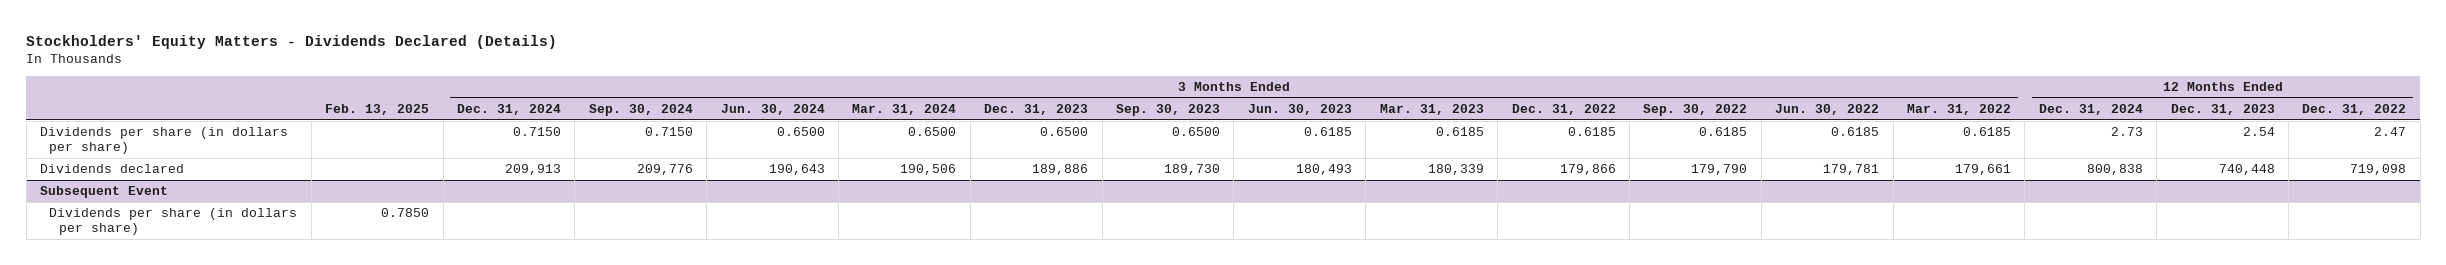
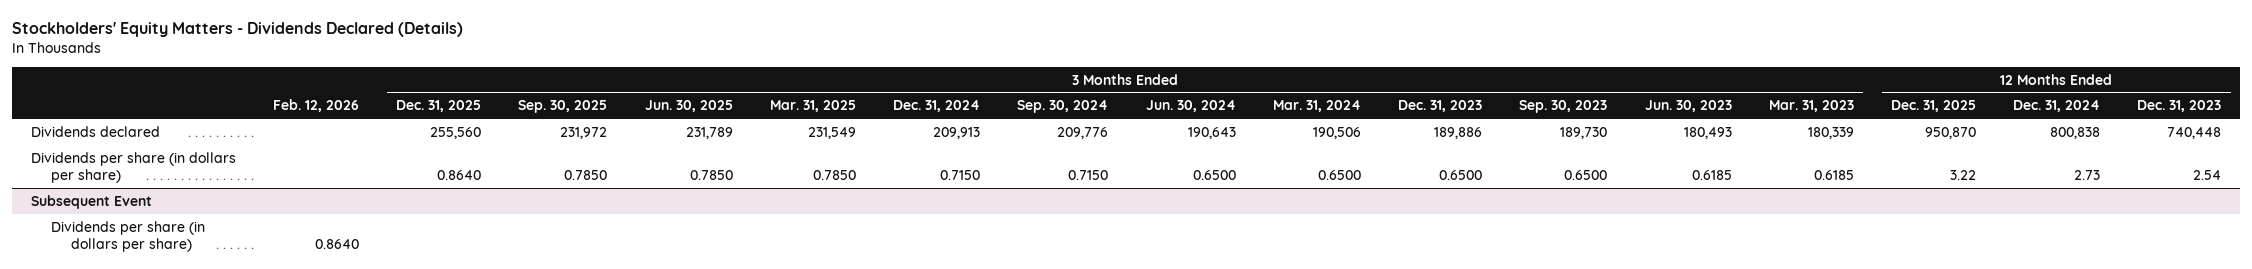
[325,104,430,116] Feb. 13, 2025 -> none
[1511,104,1616,116] Dec. 31, 2022 -> none
[1643,104,1748,117] Sep. 30, 2022 -> none
[1775,104,1880,116] Jun. 30, 2022 -> none
[1906,104,2011,116] Mar. 31, 2022 -> none
[2302,104,2407,116] Dec. 31, 2022 -> none
none -> [272,99,359,113] Feb. 12, 2026
none -> [396,100,482,113] Dec. 31, 2025
none -> [518,100,608,114] Sep. 30, 2025
none -> [644,100,733,113] Jun. 30, 2025
none -> [769,100,856,113] Mar. 31, 2025
none -> [1890,100,1976,113] Dec. 31, 2025
[39,127,288,155] Dividends per share (in dollars per share) -> [30,151,236,184] Dividends per share (in dollars per share)

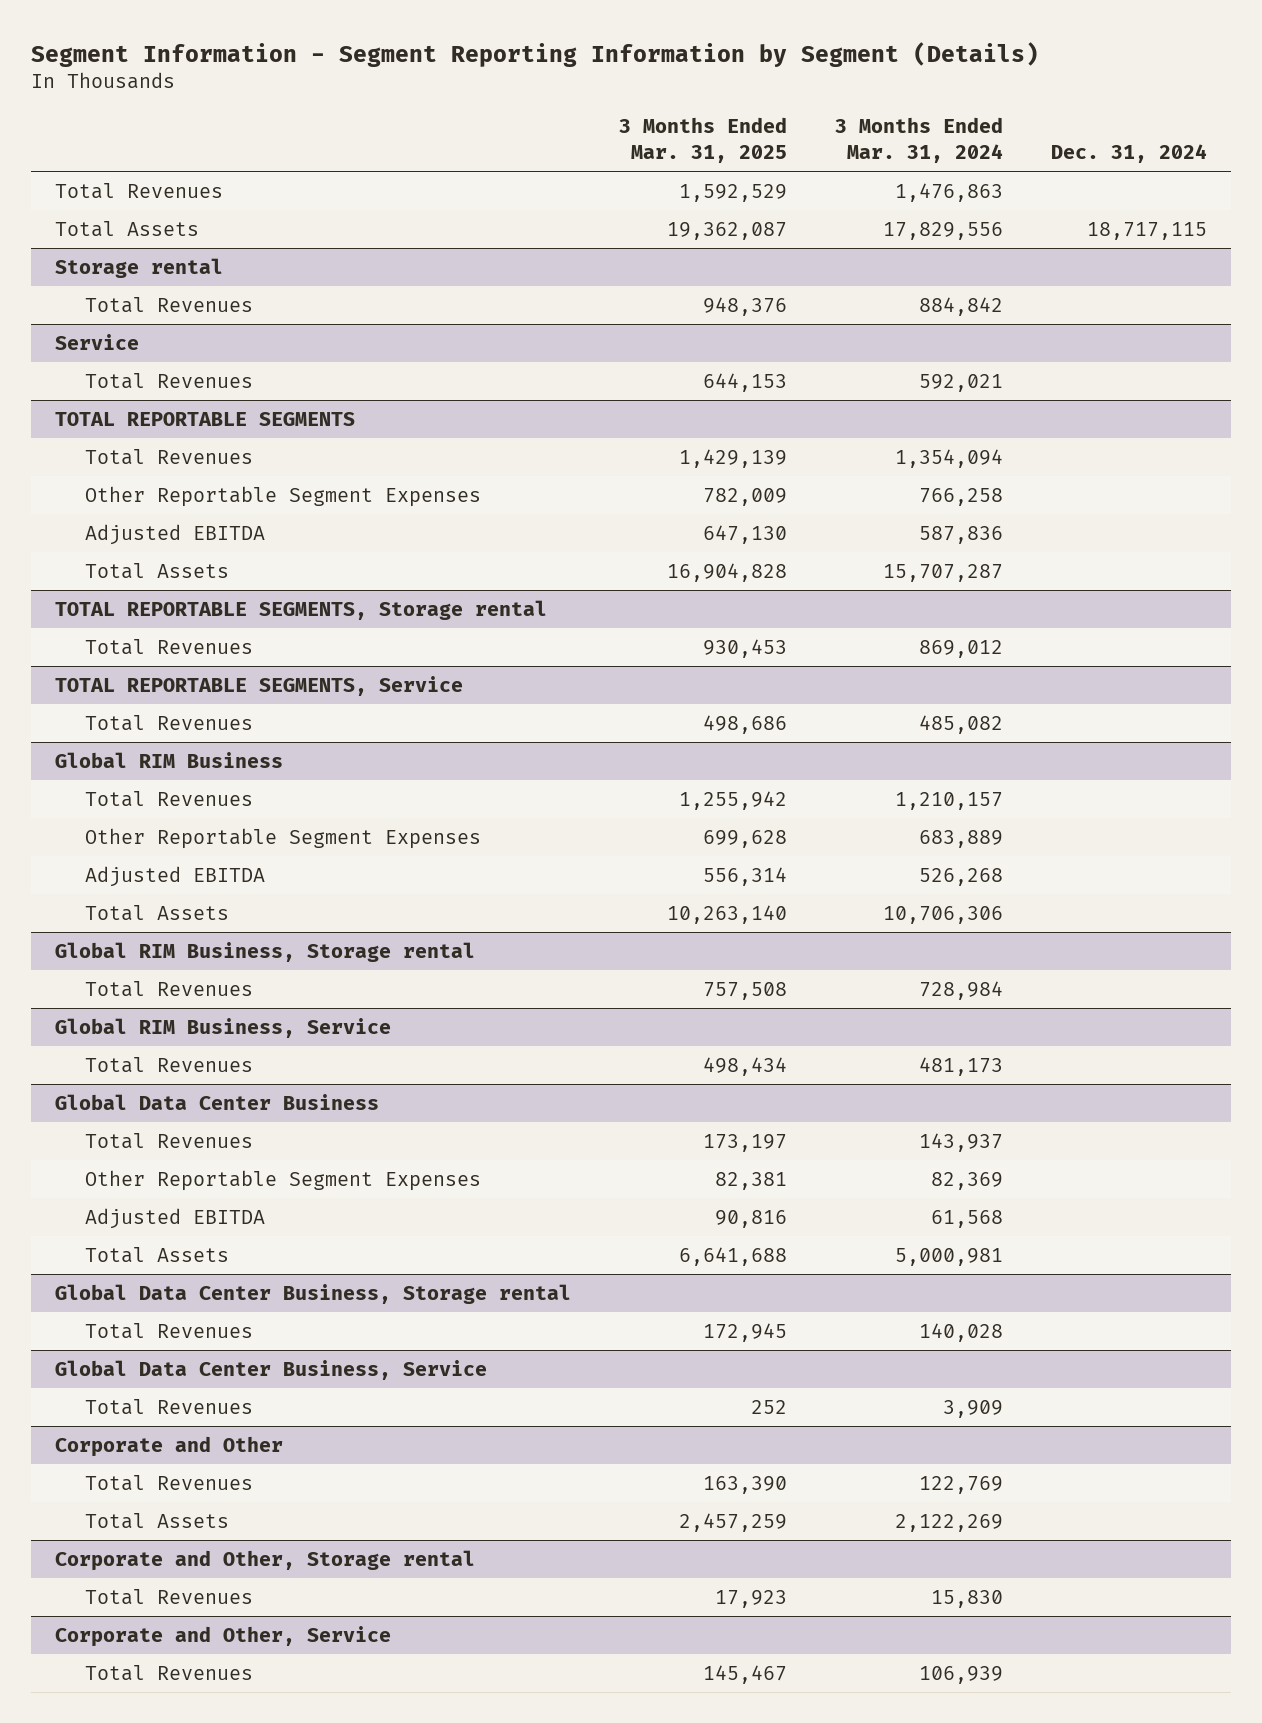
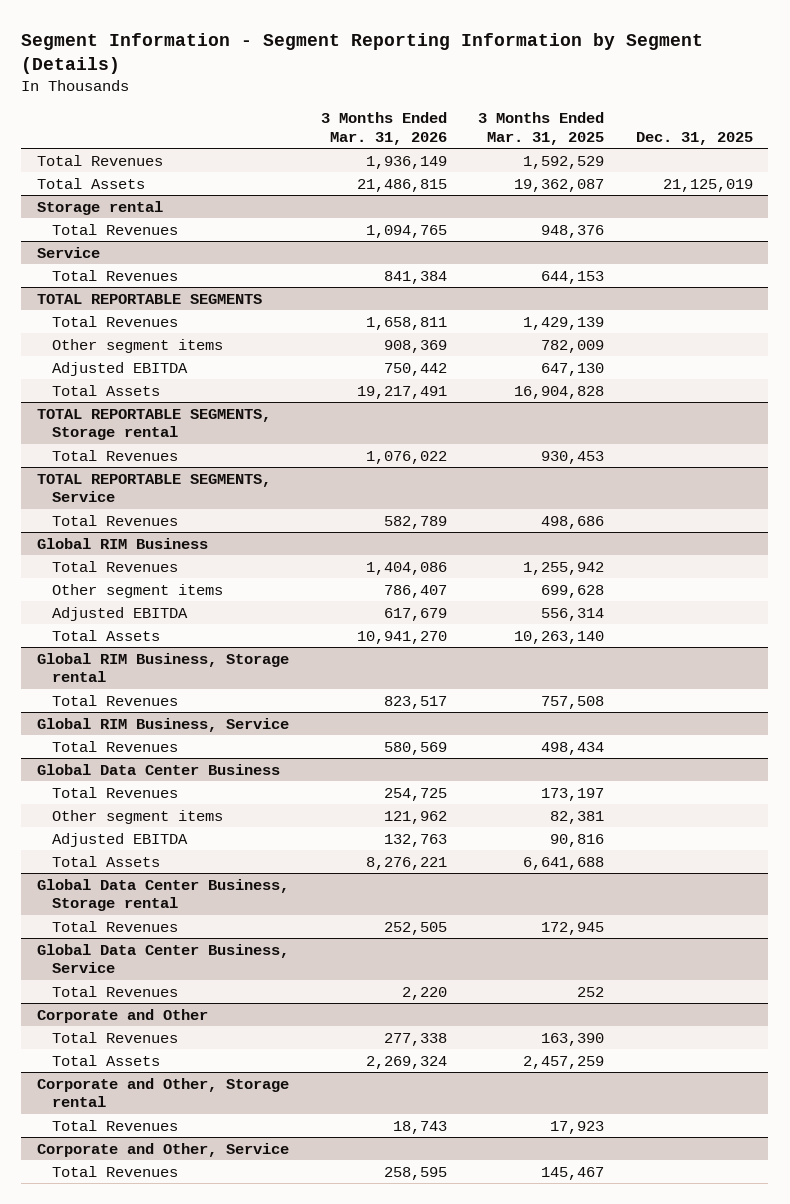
[834,117,1003,163] 3 Months Ended Mar. 31, 2024 -> none
[1050,143,1207,163] Dec. 31, 2024 -> none
none -> [320,112,447,145] 3 Months Ended Mar. 31, 2026
none -> [635,131,753,145] Dec. 31, 2025
[84,485,481,507] Other Reportable Segment Expenses -> [51,338,223,353] Other segment items
[84,827,481,849] Other Reportable Segment Expenses -> [51,583,223,598] Other segment items
[84,1169,481,1191] Other Reportable Segment Expenses -> [51,809,223,824] Other segment items

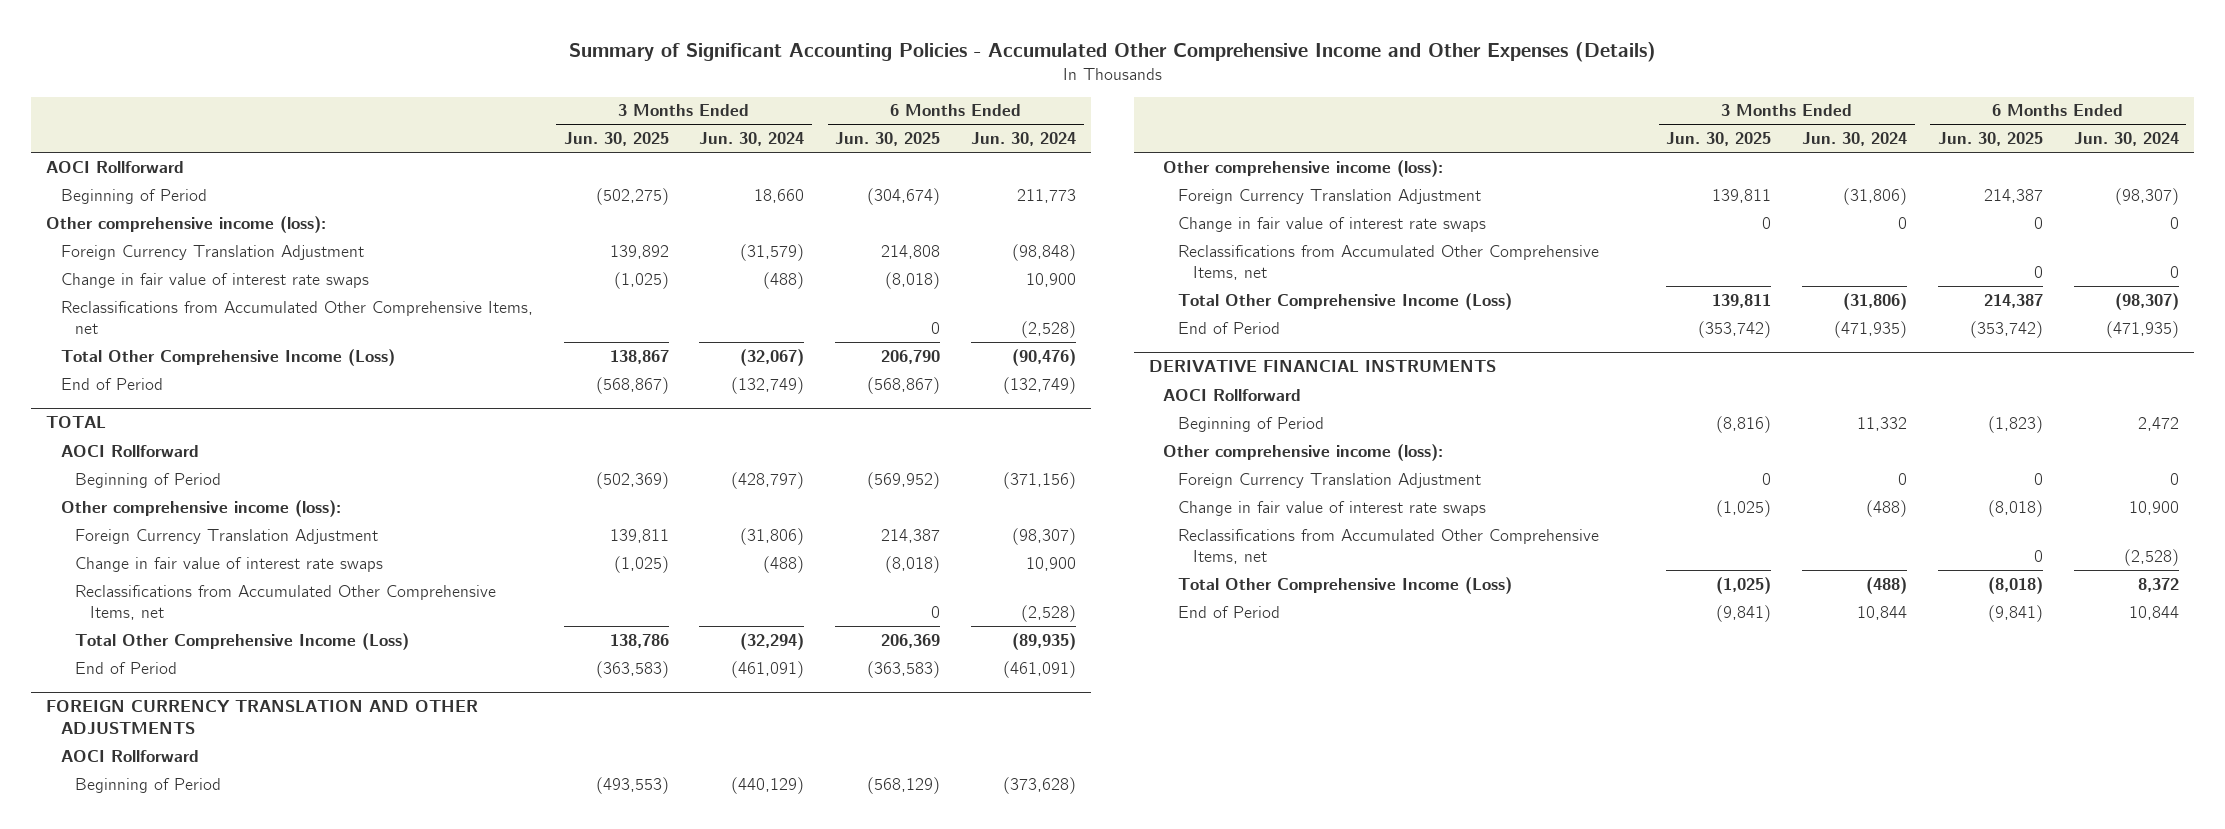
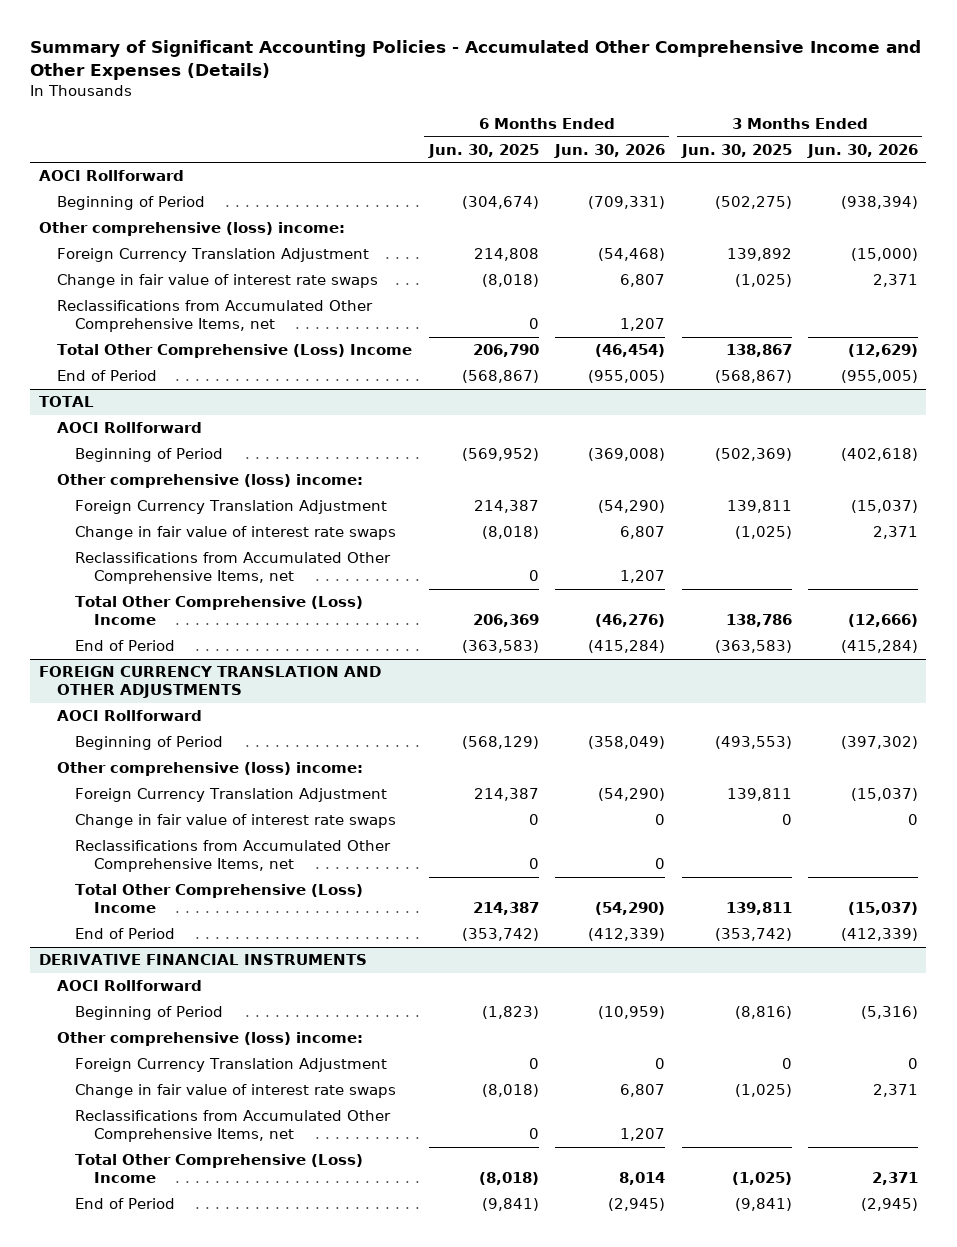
[699,132,805,147] Jun. 30, 2024 -> none
[971,132,1077,147] Jun. 30, 2024 -> none
none -> [554,143,666,158] Jun. 30, 2026
none -> [807,143,919,158] Jun. 30, 2026
[46,215,327,233] Other comprehensive income (loss): -> [38,222,345,237] Other comprehensive (loss) income:
[60,348,395,366] Total Other Comprehensive Income (Loss) -> [57,344,413,359] Total Other Comprehensive (Loss) Income
[60,499,341,517] Other comprehensive income (loss): -> [57,474,364,489] Other comprehensive (loss) income:
[75,632,410,650] Total Other Comprehensive Income (Loss) -> [75,596,364,626] Total Other Comprehensive (Loss) Income
[1163,159,1444,177] Other comprehensive income (loss): -> [57,762,364,777] Other comprehensive (loss) income:
[1178,292,1513,310] Total Other Comprehensive Income (Loss) -> [75,884,364,914] Total Other Comprehensive (Loss) Income
[1163,443,1444,461] Other comprehensive income (loss): -> [57,1032,364,1047] Other comprehensive (loss) income:
[1178,576,1513,594] Total Other Comprehensive Income (Loss) -> [75,1154,364,1184] Total Other Comprehensive (Loss) Income

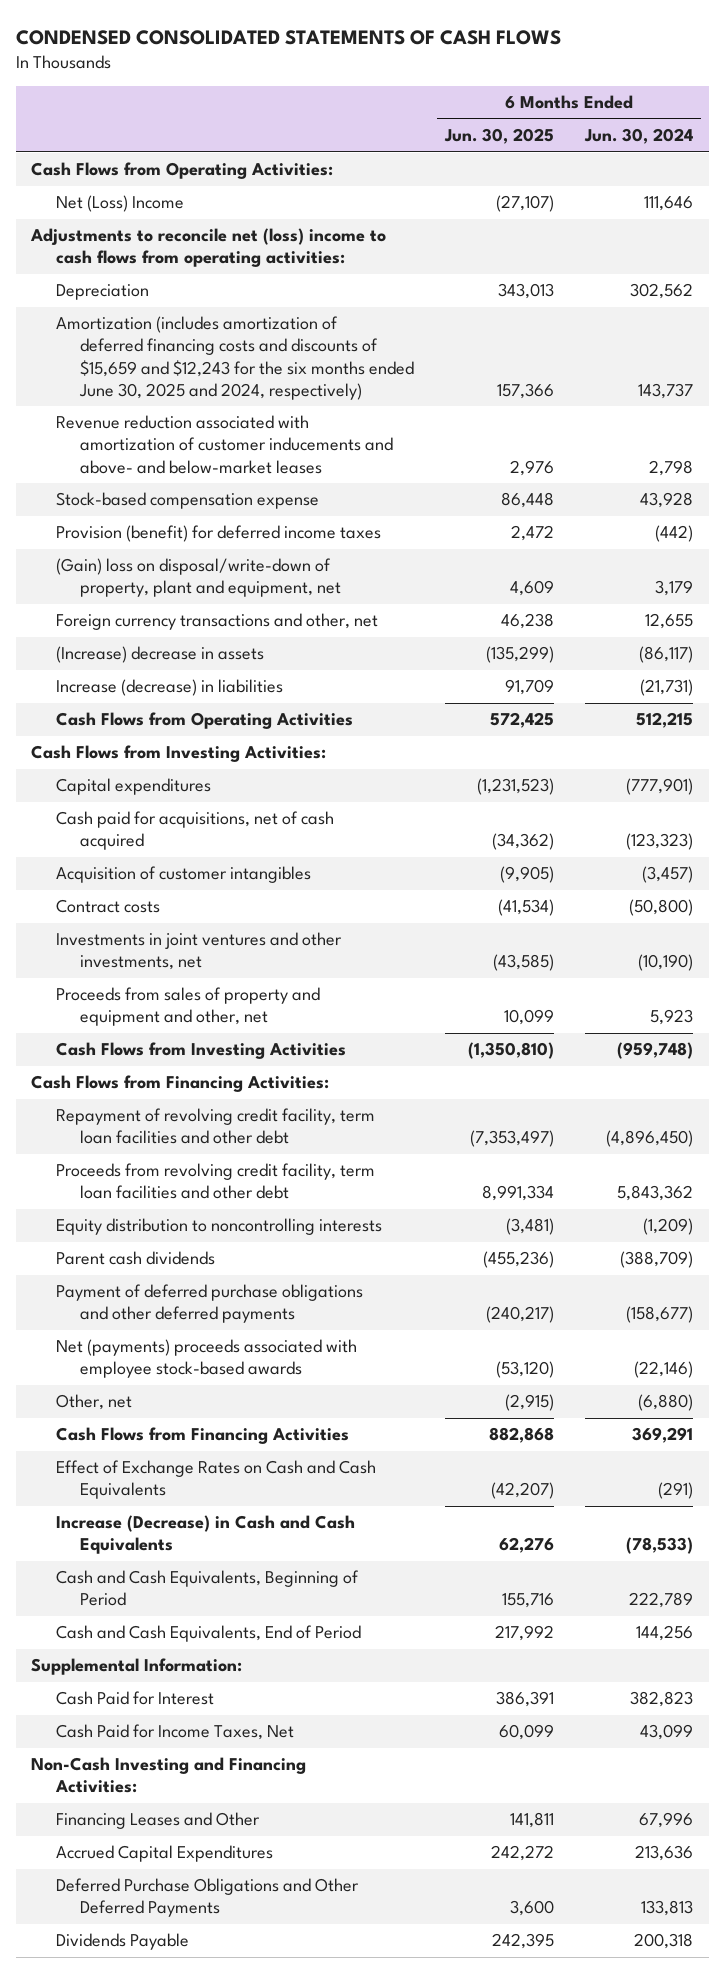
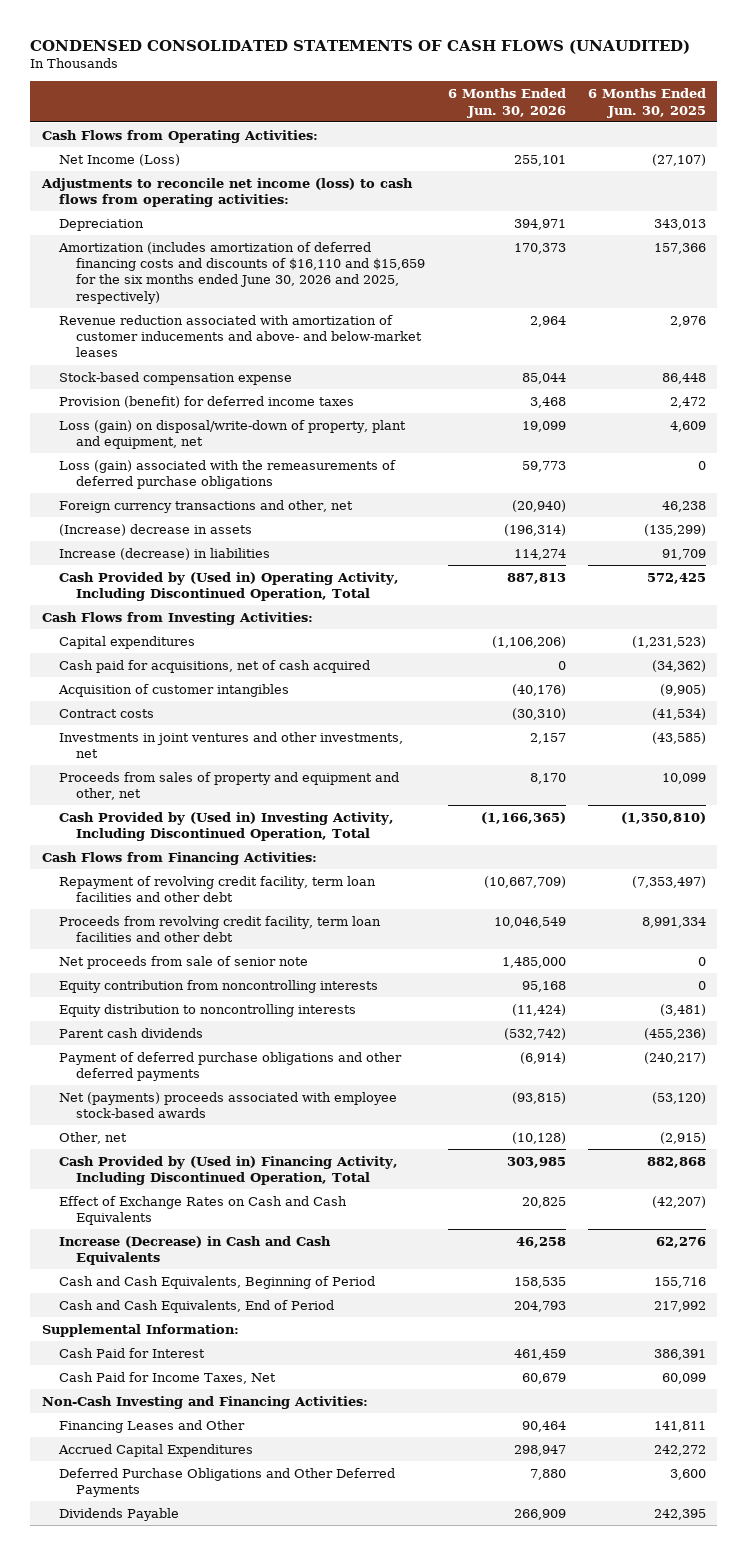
[15,29,561,45] CONDENSED CONSOLIDATED STATEMENTS OF CASH FLOWS -> [30,39,691,54] CONDENSED CONSOLIDATED STATEMENTS OF CASH FLOWS (UNAUDITED)
[584,128,694,145] Jun. 30, 2024 -> none
none -> [447,88,566,118] 6 Months Ended Jun. 30, 2026
[55,195,184,213] Net (Loss) Income -> [58,153,180,166] Net Income (Loss)
[30,228,387,268] Adjustments to reconcile net (loss) income to cash flows from operating activities: -> [40,177,413,208] Adjustments to reconcile net income (loss) to cash flows from operating activities:
[55,316,415,400] Amortization (includes amortization of deferred financing costs and discounts of $15,659 and $12,243 for the six months ended June 30, 2025 and 2024, respectively) -> [57,241,426,304] Amortization (includes amortization of deferred financing costs and discounts of $16,110 and $15,659 for the six months ended June 30, 2026 and 2025, respectively)
[55,558,342,598] (Gain) loss on disposal/write-down of property, plant and equipment, net -> [58,419,406,450] Loss (gain) on disposal/write-down of property, plant and equipment, net
none -> [58,459,396,490] Loss (gain) associated with the remeasurements of deferred purchase obligations
[55,712,353,730] Cash Flows from Operating Activities -> [58,571,399,602] Cash Provided by (Used in) Operating Activity, Including Discontinued Operation, Total
[55,1042,346,1060] Cash Flows from Investing Activities -> [58,811,394,842] Cash Provided by (Used in) Investing Activity, Including Discontinued Operation, Total
none -> [58,955,308,969] Net proceeds from sale of senior note
none -> [58,979,378,993] Equity contribution from noncontrolling interests
[55,1427,349,1445] Cash Flows from Financing Activities -> [58,1155,398,1186] Cash Provided by (Used in) Financing Activity, Including Discontinued Operation, Total

